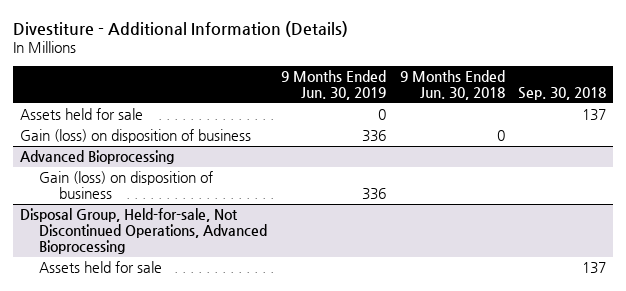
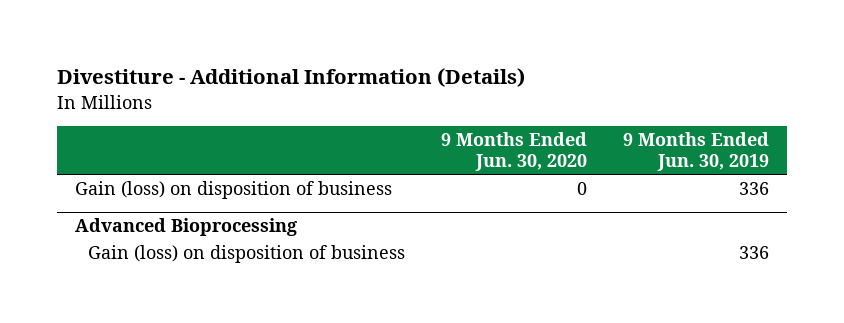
[399,70,505,100] 9 Months Ended Jun. 30, 2018 -> none
[518,86,607,100] Sep. 30, 2018 -> none
none -> [441,132,588,171] 9 Months Ended Jun. 30, 2020
[20,108,144,121] Assets held for sale -> none
[20,208,268,255] Disposal Group, Held-for-sale, Not Discontinued Operations, Advanced Bioprocessing -> none
[39,261,163,274] Assets held for sale -> none

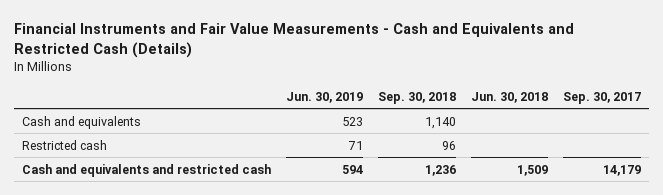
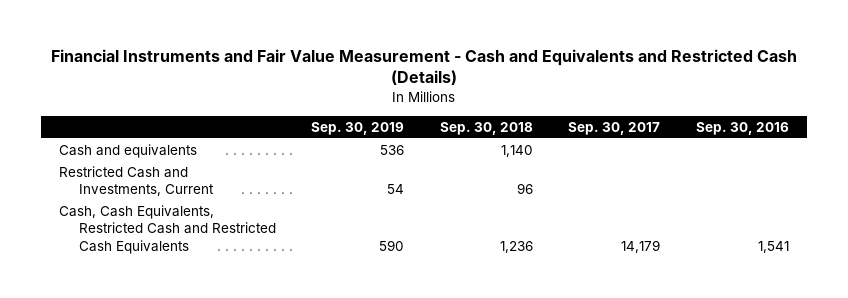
[14,23,575,58] Financial Instruments and Fair Value Measurements - Cash and Equivalents and Restricted Cash (Details) -> [50,49,797,86] Financial Instruments and Fair Value Measurement - Cash and Equivalents and Restricted Cash (Details)
[286,91,364,103] Jun. 30, 2019 -> none
[471,91,549,103] Jun. 30, 2018 -> none
none -> [311,121,405,135] Sep. 30, 2019
none -> [695,121,789,135] Sep. 30, 2016
[21,139,107,150] Restricted cash -> [58,165,214,197] Restricted Cash and Investments, Current
[21,163,271,177] Cash and equivalents and restricted cash -> [58,204,276,254] Cash, Cash Equivalents, Restricted Cash and Restricted Cash Equivalents

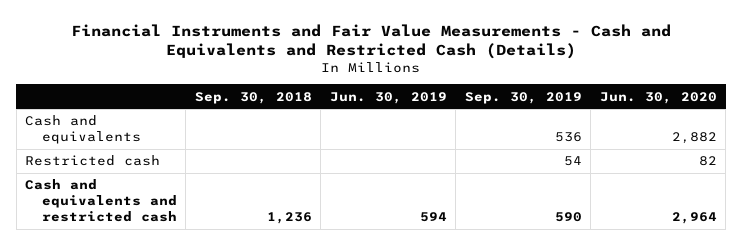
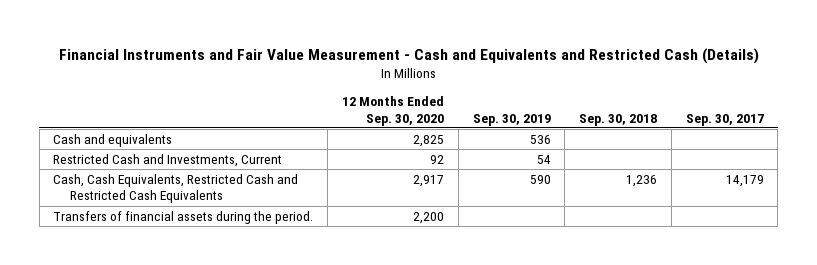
[71,23,672,59] Financial Instruments and Fair Value Measurements - Cash and Equivalents and Restricted Cash (Details) -> [58,47,759,64] Financial Instruments and Fair Value Measurement - Cash and Equivalents and Restricted Cash (Details)
[329,91,447,104] Jun. 30, 2019 -> none
[599,91,717,104] Jun. 30, 2020 -> none
none -> [341,95,444,126] 12 Months Ended Sep. 30, 2020
none -> [685,113,764,126] Sep. 30, 2017
[25,155,161,167] Restricted cash -> [53,153,283,167] Restricted Cash and Investments, Current
[25,179,177,223] Cash and equivalents and restricted cash -> [53,173,299,204] Cash, Cash Equivalents, Restricted Cash and Restricted Cash Equivalents
none -> [53,210,314,224] Transfers of financial assets during the period.

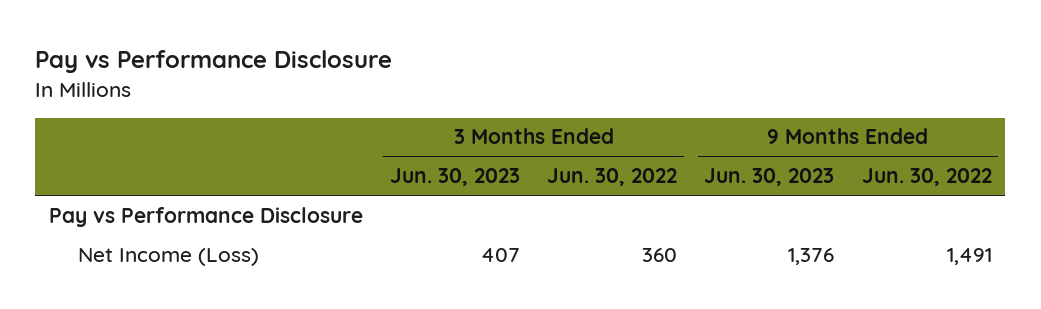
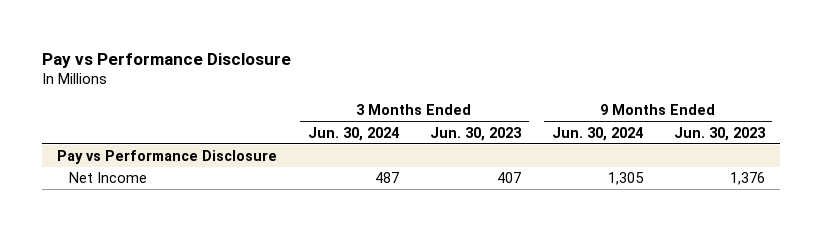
[547,168,678,187] Jun. 30, 2022 -> none
[861,168,992,187] Jun. 30, 2022 -> none
none -> [308,126,400,141] Jun. 30, 2024
none -> [551,126,643,141] Jun. 30, 2024
[78,247,260,266] Net Income (Loss) -> [68,172,147,184] Net Income

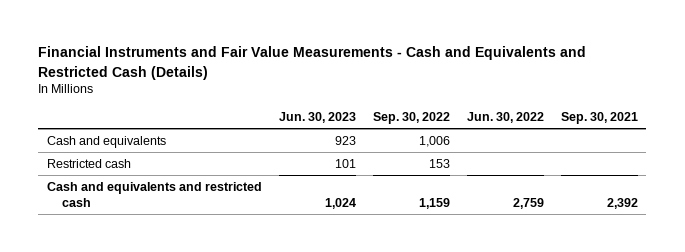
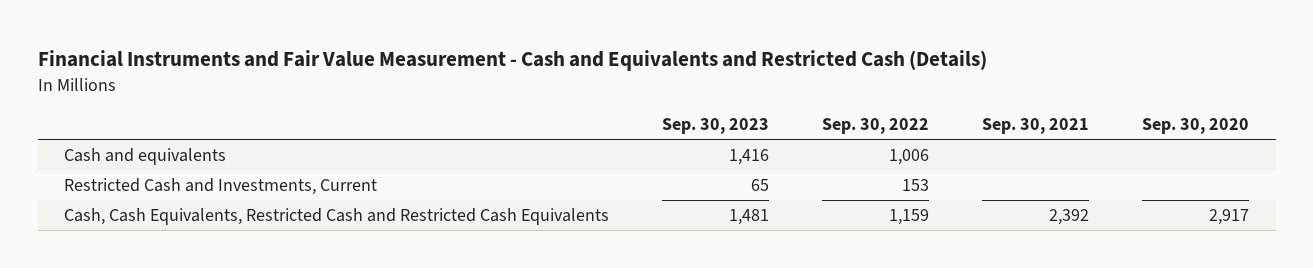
[38,46,587,80] Financial Instruments and Fair Value Measurements - Cash and Equivalents and Restricted Cash (Details) -> [37,49,987,71] Financial Instruments and Fair Value Measurement - Cash and Equivalents and Restricted Cash (Details)
[278,112,356,124] Jun. 30, 2023 -> none
[466,112,544,124] Jun. 30, 2022 -> none
none -> [662,117,770,134] Sep. 30, 2023
none -> [1142,117,1250,134] Sep. 30, 2020
[46,158,131,168] Restricted cash -> [64,178,378,196] Restricted Cash and Investments, Current
[46,181,262,207] Cash and equivalents and restricted cash -> [64,208,610,226] Cash, Cash Equivalents, Restricted Cash and Restricted Cash Equivalents

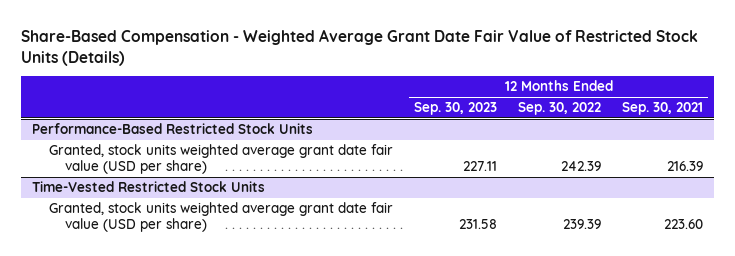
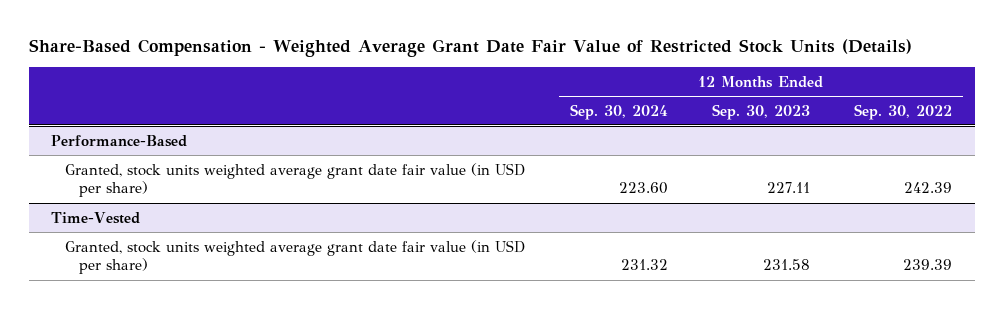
[622,102,704,116] Sep. 30, 2021 -> none
none -> [569,103,668,120] Sep. 30, 2024
[32,123,314,135] Performance-Based Restricted Stock Units -> [51,134,188,147] Performance-Based
[48,144,393,175] Granted, stock units weighted average grant date fair value (USD per share) -> [65,162,526,198] Granted, stock units weighted average grant date fair value (in USD per share)
[32,181,266,193] Time-Vested Restricted Stock Units -> [51,211,141,224] Time-Vested
[48,202,393,233] Granted, stock units weighted average grant date fair value (USD per share) -> [65,239,526,275] Granted, stock units weighted average grant date fair value (in USD per share)

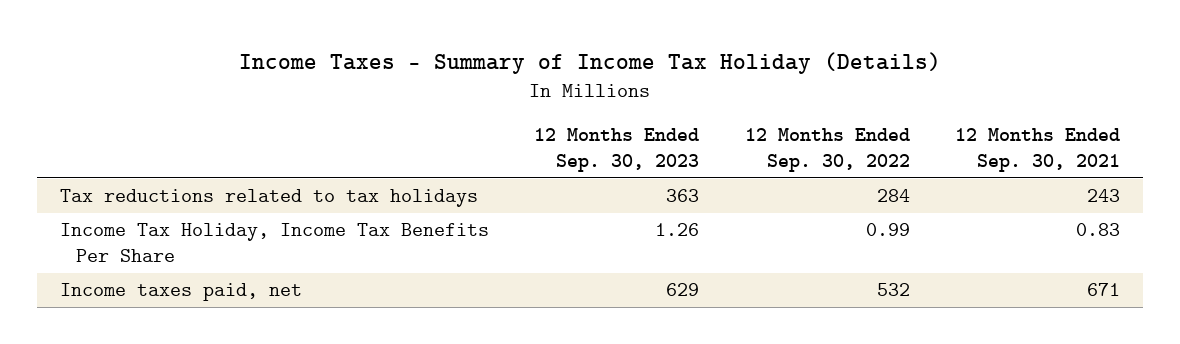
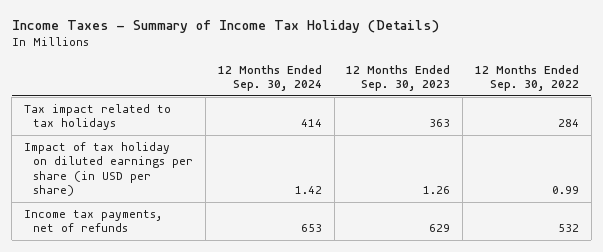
[955,128,1121,172] 12 Months Ended Sep. 30, 2021 -> none
none -> [217,64,322,92] 12 Months Ended Sep. 30, 2024
[59,189,478,208] Tax reductions related to tax holidays -> [23,103,171,131] Tax impact related to tax holidays
[59,223,489,263] Income Tax Holiday, Income Tax Benefits Per Share -> [23,141,194,197] Impact of tax holiday on diluted earnings per share (in USD per share)
[59,283,302,302] Income taxes paid, net -> [23,209,162,233] Income tax payments, net of refunds

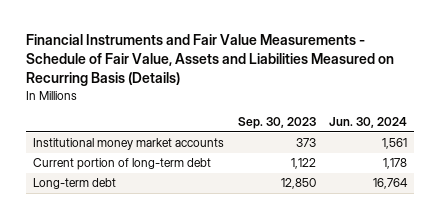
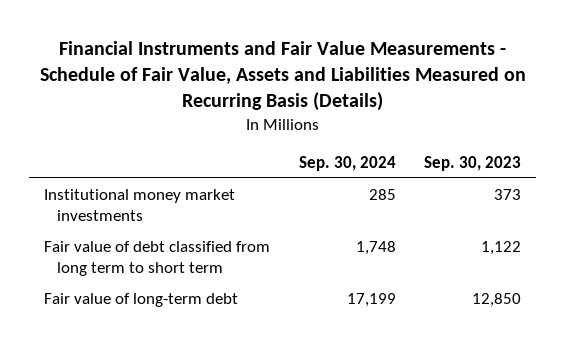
[329,117,408,129] Jun. 30, 2024 -> none
none -> [298,155,396,171] Sep. 30, 2024
[33,138,225,151] Institutional money market accounts -> [43,189,235,221] Institutional money market investments
[33,158,212,171] Current portion of long-term debt -> [43,241,270,276] Fair value of debt classified from long term to short term
[33,178,117,190] Long-term debt -> [43,293,238,308] Fair value of long-term debt

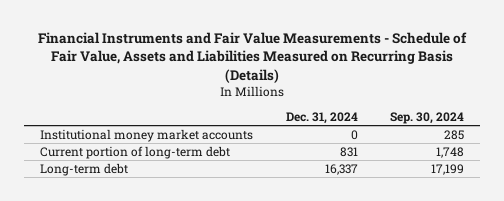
[424,155,522,171] Sep. 30, 2023 -> none
none -> [285,111,358,124] Dec. 31, 2024
[43,189,235,221] Institutional money market investments -> [40,129,254,143] Institutional money market accounts
[43,241,270,276] Fair value of debt classified from long term to short term -> [40,146,231,160] Current portion of long-term debt
[43,293,238,308] Fair value of long-term debt -> [40,163,129,177] Long-term debt

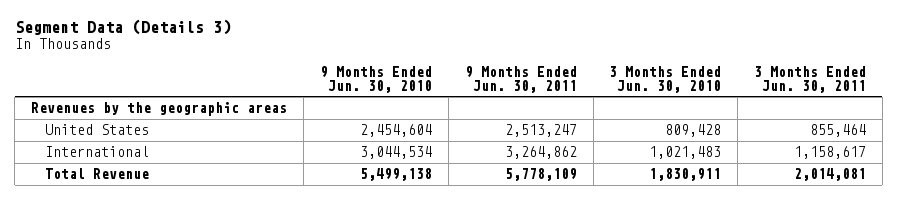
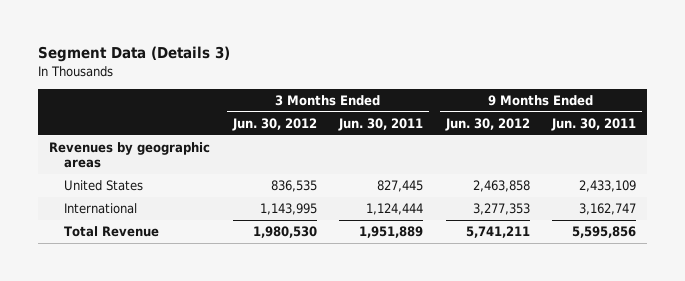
[319,65,432,93] 9 Months Ended Jun. 30, 2010 -> none
[609,65,722,93] 3 Months Ended Jun. 30, 2010 -> none
none -> [231,117,317,131] Jun. 30, 2012
none -> [444,117,530,131] Jun. 30, 2012
[31,102,288,117] Revenues by the geographic areas -> [49,142,211,169] Revenues by geographic areas
[504,124,577,138] 2,513,247 -> [579,180,637,193] 2,433,109
[810,124,867,138] 855,464 -> [377,180,424,193] 827,445
[504,146,577,160] 3,264,862 -> [579,203,637,216] 3,162,747
[794,146,867,160] 1,158,617 -> [366,203,424,216] 1,124,444
[504,168,577,182] 5,778,109 -> [572,226,637,239] 5,595,856
[794,168,867,182] 2,014,081 -> [359,226,424,239] 1,951,889

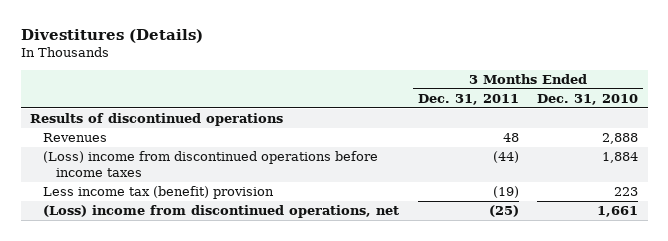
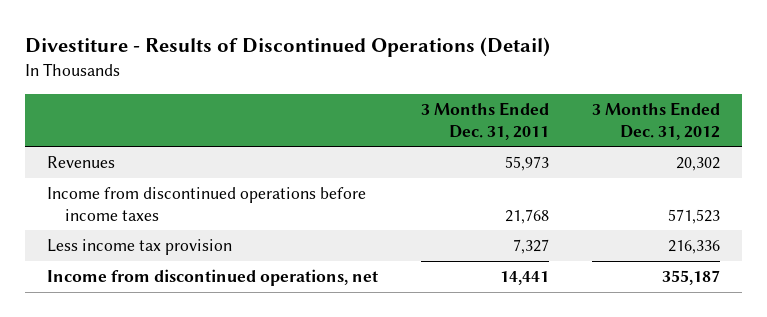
[20,29,203,44] Divestitures (Details) -> [24,37,550,58] Divestiture - Results of Discontinued Operations (Detail)
[537,93,639,105] Dec. 31, 2010 -> none
none -> [592,102,721,140] 3 Months Ended Dec. 31, 2012
[30,113,284,127] Results of discontinued operations -> none
[502,133,519,143] 48 -> [504,156,549,172] 55,973
[43,151,379,177] (Loss) income from discontinued operations before income taxes -> [46,187,366,221] Income from discontinued operations before income taxes
[492,151,519,164] (44) -> [504,208,549,224] 21,768
[43,186,275,200] Less income tax (benefit) provision -> [46,239,232,256] Less income tax provision
[492,186,519,199] (19) -> [512,239,549,255] 7,327
[43,205,400,219] (Loss) income from discontinued operations, net -> [46,269,378,287] Income from discontinued operations, net
[488,205,519,218] (25) -> [499,271,549,286] 14,441

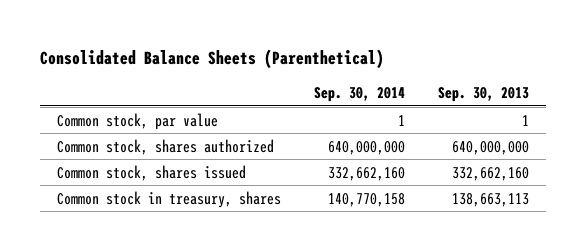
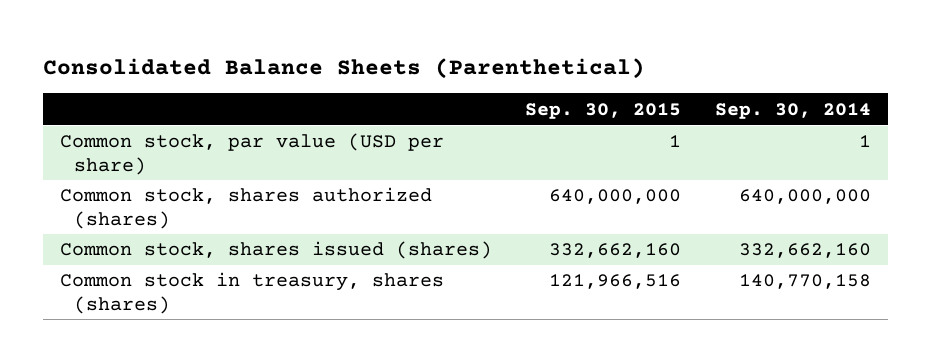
[438,86,530,102] Sep. 30, 2013 -> none
none -> [525,102,682,119] Sep. 30, 2015
[56,112,218,130] Common stock, par value -> [59,133,444,175] Common stock, par value (USD per share)
[56,138,274,155] Common stock, shares authorized -> [59,187,432,229] Common stock, shares authorized (shares)
[56,164,246,181] Common stock, shares issued -> [59,241,492,260] Common stock, shares issued (shares)
[56,190,281,208] Common stock in treasury, shares -> [59,272,444,314] Common stock in treasury, shares (shares)

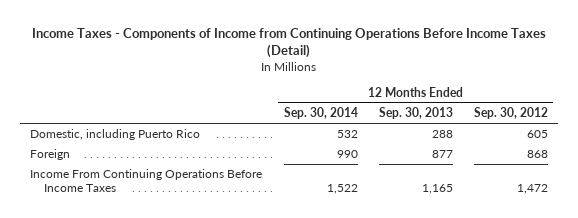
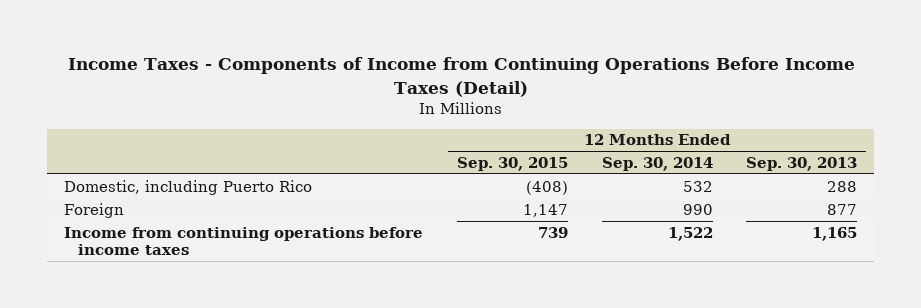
[473,106,548,119] Sep. 30, 2012 -> none
none -> [456,156,568,171] Sep. 30, 2015
[30,169,263,192] Income From Continuing Operations Before Income Taxes -> [64,226,424,256] Income from continuing operations before income taxes

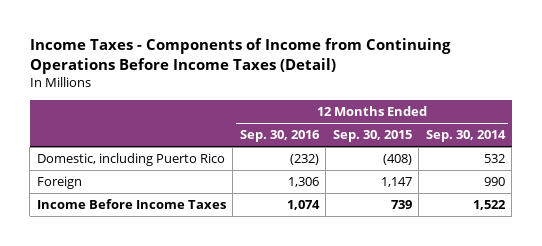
[746,156,858,171] Sep. 30, 2013 -> none
none -> [239,130,320,143] Sep. 30, 2016
[64,226,424,256] Income from continuing operations before income taxes -> [36,199,226,210] Income Before Income Taxes

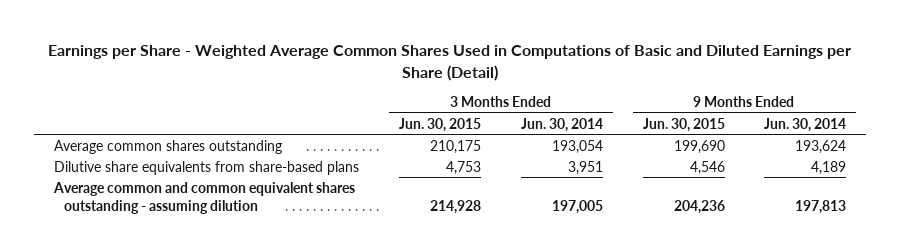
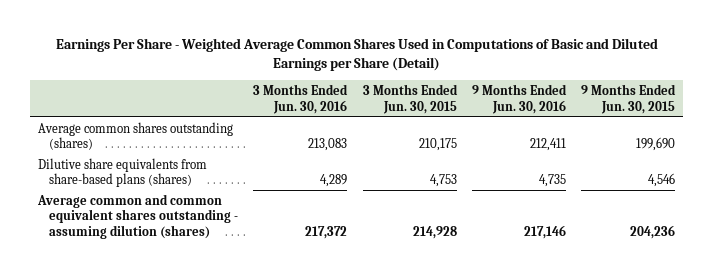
[48,44,852,81] Earnings per Share - Weighted Average Common Shares Used in Computations of Basic and Diluted Earnings per Share (Detail) -> [55,38,658,72] Earnings Per Share - Weighted Average Common Shares Used in Computations of Basic and Diluted Earnings per Share (Detail)
[520,117,603,132] Jun. 30, 2014 -> none
[764,117,847,132] Jun. 30, 2014 -> none
none -> [253,83,349,114] 3 Months Ended Jun. 30, 2016
none -> [472,83,568,114] 9 Months Ended Jun. 30, 2016
[54,139,283,154] Average common shares outstanding -> [37,121,233,151] Average common shares outstanding (shares)
[54,160,360,175] Dilutive share equivalents from share-based plans -> [37,157,207,188] Dilutive share equivalents from share-based plans (shares)
[53,181,356,214] Average common and common equivalent shares outstanding - assuming dilution -> [36,193,239,240] Average common and common equivalent shares outstanding - assuming dilution (shares)

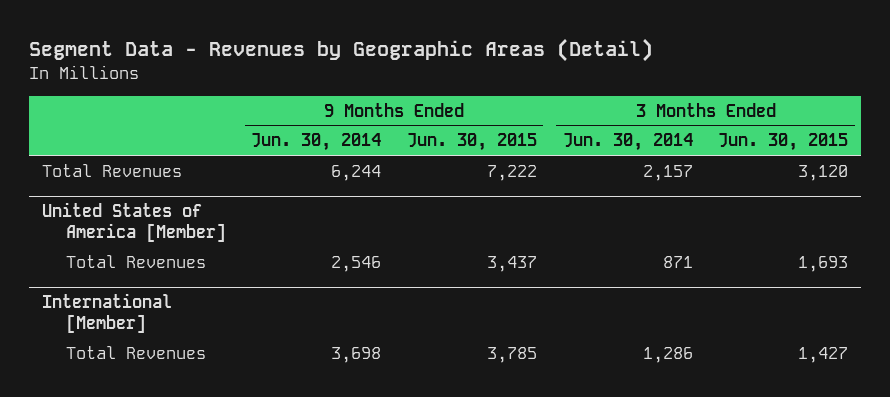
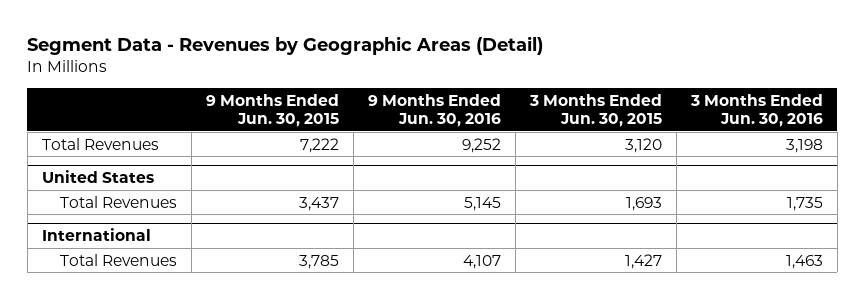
[251,133,382,152] Jun. 30, 2014 -> none
[562,133,693,152] Jun. 30, 2014 -> none
none -> [368,93,502,128] 9 Months Ended Jun. 30, 2016
none -> [689,93,823,128] 3 Months Ended Jun. 30, 2016
[41,202,226,242] United States of America [Member] -> [41,169,154,183] United States
[41,293,172,333] International [Member] -> [41,227,151,241] International

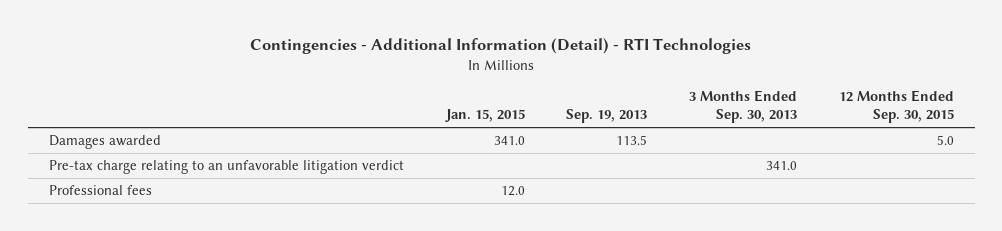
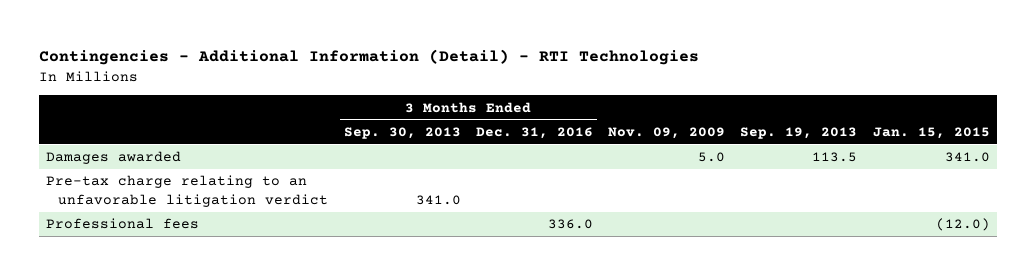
[838,90,954,124] 12 Months Ended Sep. 30, 2015 -> none
none -> [475,126,593,139] Dec. 31, 2016
none -> [608,126,726,139] Nov. 09, 2009
[500,186,525,197] 12.0 -> [935,218,990,232] (12.0)

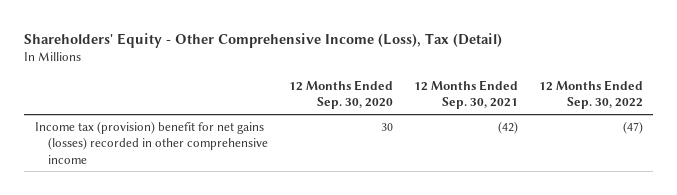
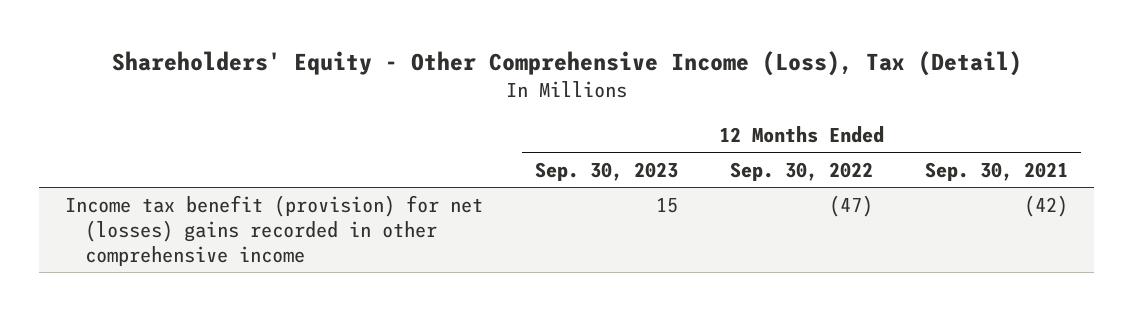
[288,80,393,110] 12 Months Ended Sep. 30, 2020 -> none
none -> [535,161,679,181] Sep. 30, 2023
[34,121,268,164] Income tax (provision) benefit for net gains (losses) recorded in other comprehensive income -> [65,195,484,266] Income tax benefit (provision) for net (losses) gains recorded in other comprehensive income

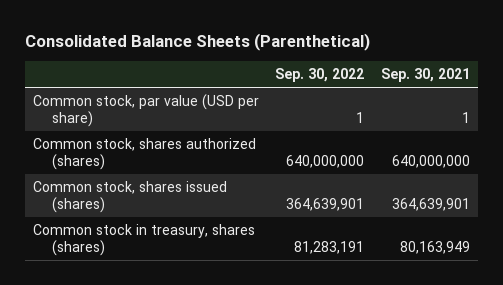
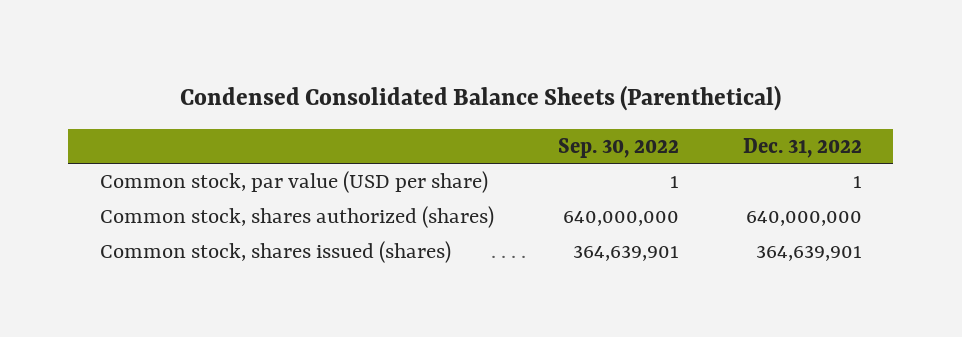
[24,32,370,51] Consolidated Balance Sheets (Parenthetical) -> [179,85,781,112] Condensed Consolidated Balance Sheets (Parenthetical)
[380,68,470,83] Sep. 30, 2021 -> none
none -> [742,137,862,158] Dec. 31, 2022
[32,224,255,257] Common stock in treasury, shares (shares) -> none

